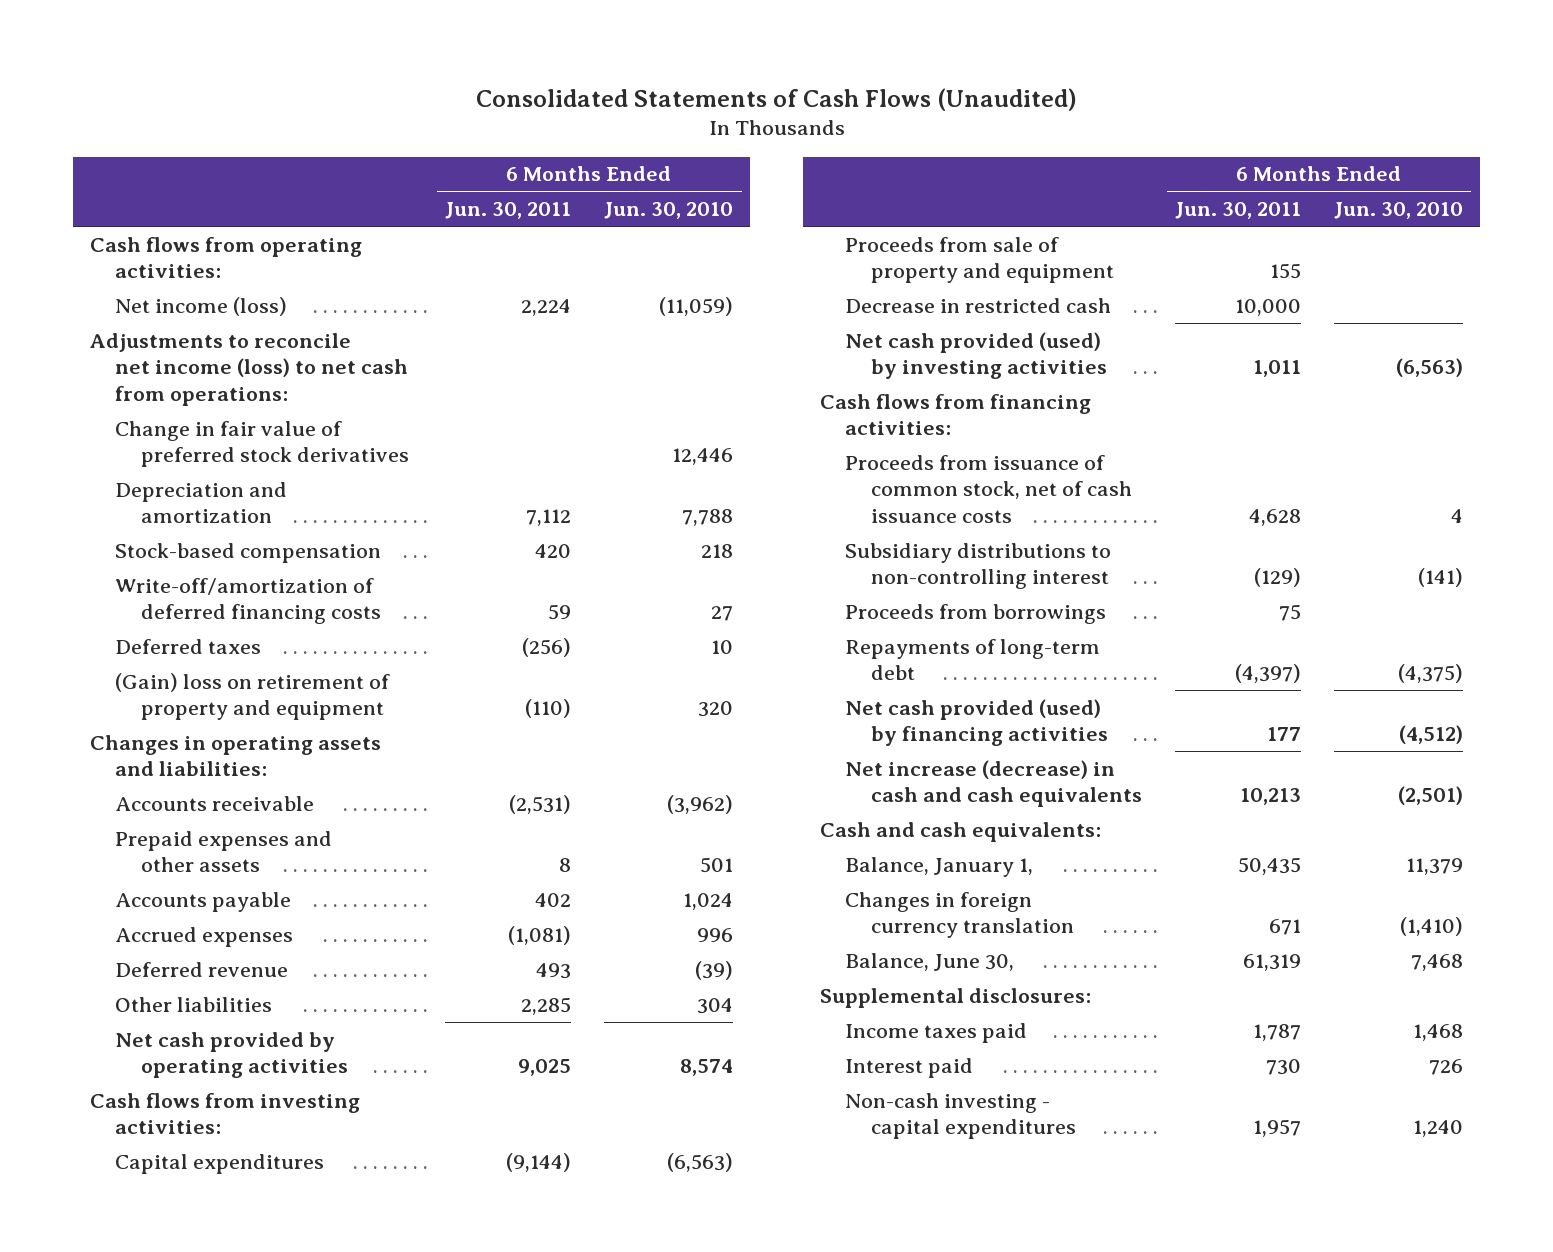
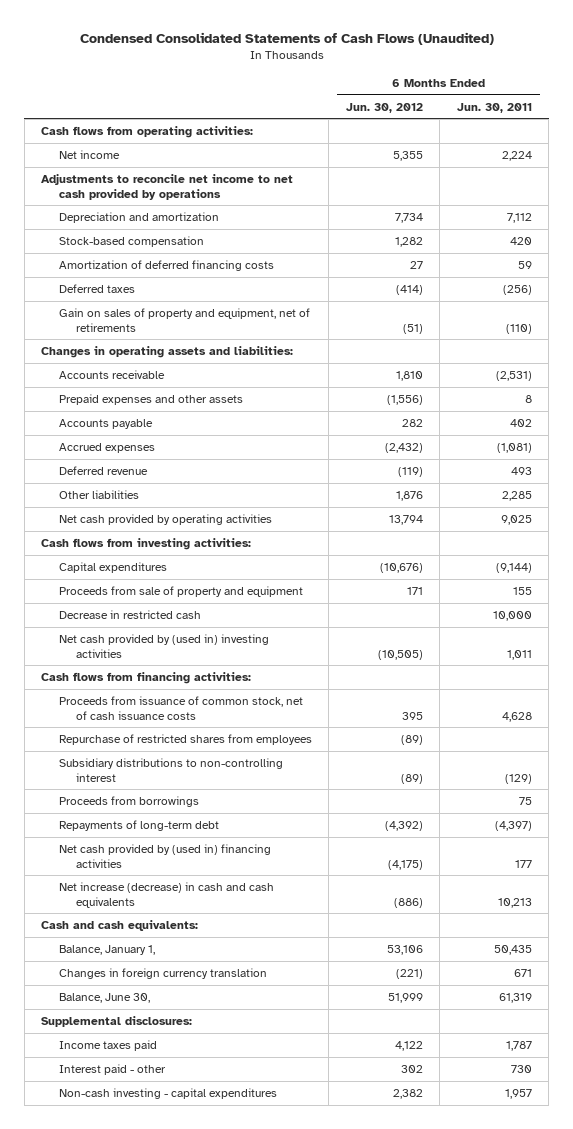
[475,87,1077,111] Consolidated Statements of Cash Flows (Unaudited) -> [79,31,494,45] Condensed Consolidated Statements of Cash Flows (Unaudited)
[604,202,734,220] Jun. 30, 2010 -> none
none -> [345,102,423,113] Jun. 30, 2012
[115,420,409,468] Change in fair value of preferred stock derivatives -> none
[115,296,288,316] Net income (loss) -> [58,149,120,159] Net income
[90,332,409,406] Adjustments to reconcile net income (loss) to net cash from operations: -> [41,173,294,200] Adjustments to reconcile net income to net cash provided by operations
[115,577,381,625] Write-off/amortization of deferred financing costs -> [58,259,274,271] Amortization of deferred financing costs
[115,672,391,721] (Gain) loss on retirement of property and equipment -> [58,307,310,332] Gain on sales of property and equipment, net of retirements
[845,331,1107,380] Net cash provided (used) by investing activities -> [58,633,269,658] Net cash provided by (used in) investing activities
none -> [58,733,312,745] Repurchase of restricted shares from employees
[845,698,1108,747] Net cash provided (used) by financing activities -> [58,843,271,868] Net cash provided by (used in) financing activities
[845,1057,974,1078] Interest paid -> [58,1063,166,1075] Interest paid - other

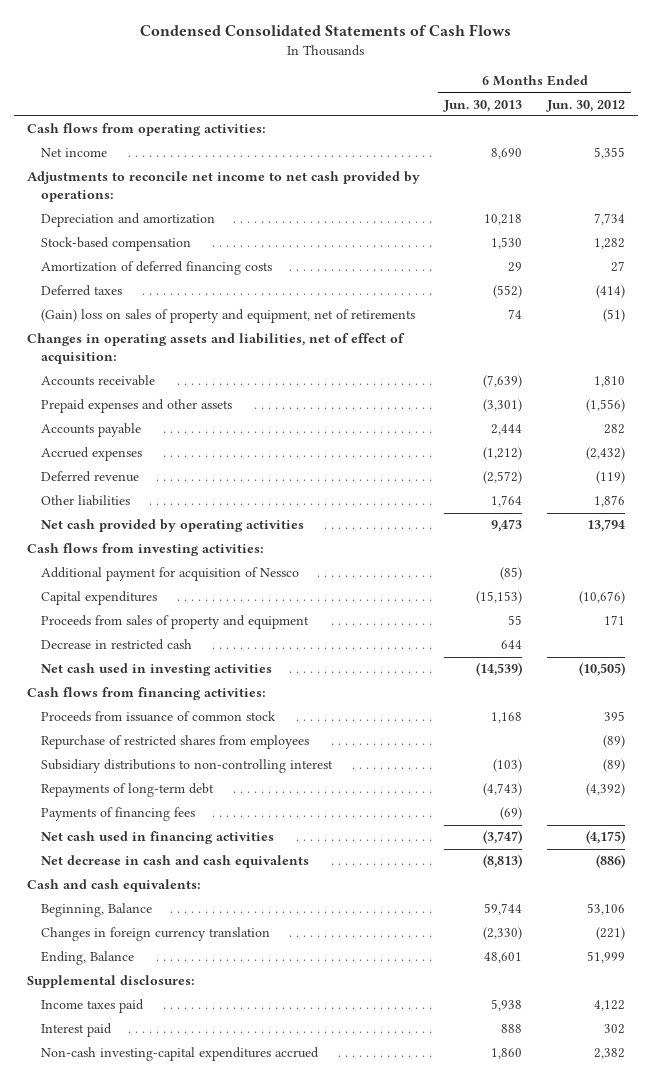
[79,31,494,45] Condensed Consolidated Statements of Cash Flows (Unaudited) -> [139,23,511,36] Condensed Consolidated Statements of Cash Flows
[456,102,532,113] Jun. 30, 2011 -> none
none -> [443,99,523,112] Jun. 30, 2013
[41,173,294,200] Adjustments to reconcile net income to net cash provided by operations -> [26,171,420,203] Adjustments to reconcile net income to net cash provided by operations:
[58,307,310,332] Gain on sales of property and equipment, net of retirements -> [40,309,415,324] (Gain) loss on sales of property and equipment, net of retirements
[41,345,294,358] Changes in operating assets and liabilities: -> [26,333,405,365] Changes in operating assets and liabilities, net of effect of acquisition:
none -> [40,567,299,582] Additional payment for acquisition of Nessco
[58,585,303,597] Proceeds from sale of property and equipment -> [40,615,309,630] Proceeds from sales of property and equipment
[58,633,269,658] Net cash provided by (used in) investing activities -> [40,663,272,677] Net cash used in investing activities
[58,695,303,720] Proceeds from issuance of common stock, net of cash issuance costs -> [40,711,276,723] Proceeds from issuance of common stock
[58,795,199,807] Proceeds from borrowings -> none
none -> [40,807,195,822] Payments of financing fees
[58,843,271,868] Net cash provided by (used in) financing activities -> [40,831,274,845] Net cash used in financing activities
[58,881,274,908] Net increase (decrease) in cash and cash equivalents -> [40,855,309,869] Net decrease in cash and cash equivalents
[58,944,155,955] Balance, January 1, -> [40,903,152,918] Beginning, Balance
[58,992,150,1003] Balance, June 30, -> [40,951,134,966] Ending, Balance
[58,1063,166,1075] Interest paid - other -> [40,1023,112,1038] Interest paid
[58,1087,277,1099] Non-cash investing - capital expenditures -> [40,1047,319,1062] Non-cash investing-capital expenditures accrued

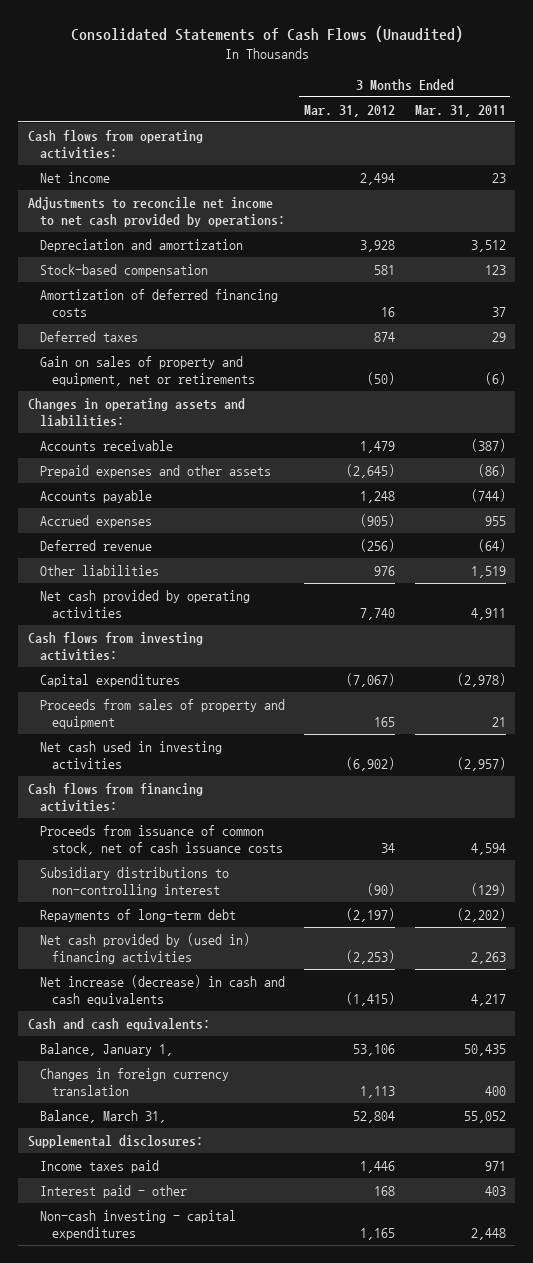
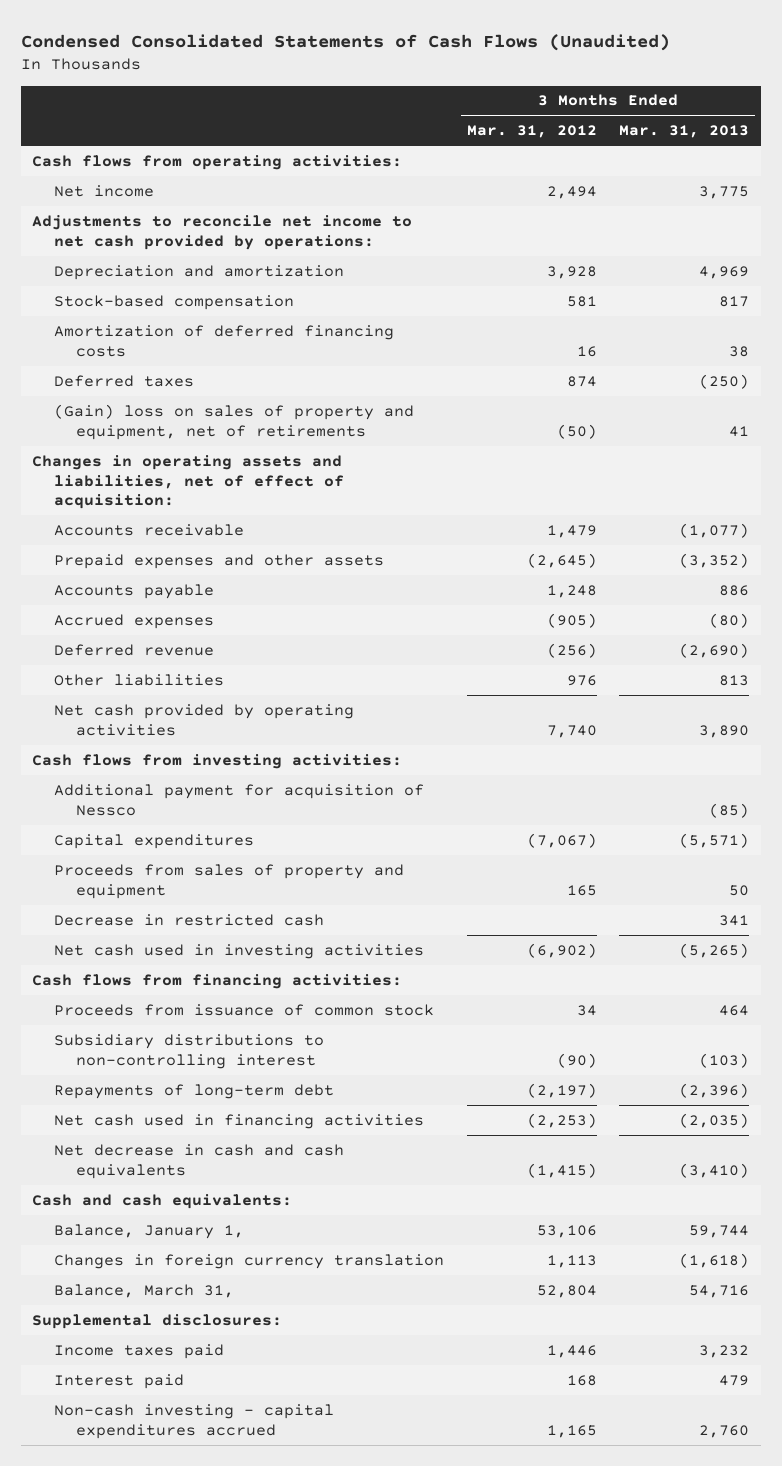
[70,26,463,43] Consolidated Statements of Cash Flows (Unaudited) -> [20,33,670,51] Condensed Consolidated Statements of Cash Flows (Unaudited)
[414,104,506,117] Mar. 31, 2011 -> none
none -> [619,125,750,139] Mar. 31, 2013
[39,355,255,386] Gain on sales of property and equipment, net or retirements -> [54,403,415,440] (Gain) loss on sales of property and equipment, net of retirements
[27,397,245,427] Changes in operating assets and liabilities: -> [32,454,345,510] Changes in operating assets and liabilities, net of effect of acquisition:
none -> [54,783,425,816] Additional payment for acquisition of Nessco
none -> [54,913,325,926] Decrease in restricted cash
[39,824,283,855] Proceeds from issuance of common stock, net of cash issuance costs -> [54,1003,435,1016] Proceeds from issuance of common stock
[39,932,250,964] Net cash provided by (used in) financing activities -> [54,1113,425,1129] Net cash used in financing activities
[39,974,285,1006] Net increase (decrease) in cash and cash equivalents -> [54,1143,345,1179] Net decrease in cash and cash equivalents
[39,1184,187,1198] Interest paid - other -> [54,1373,185,1389] Interest paid
[39,1209,236,1240] Non-cash investing - capital expenditures -> [54,1403,335,1439] Non-cash investing - capital expenditures accrued

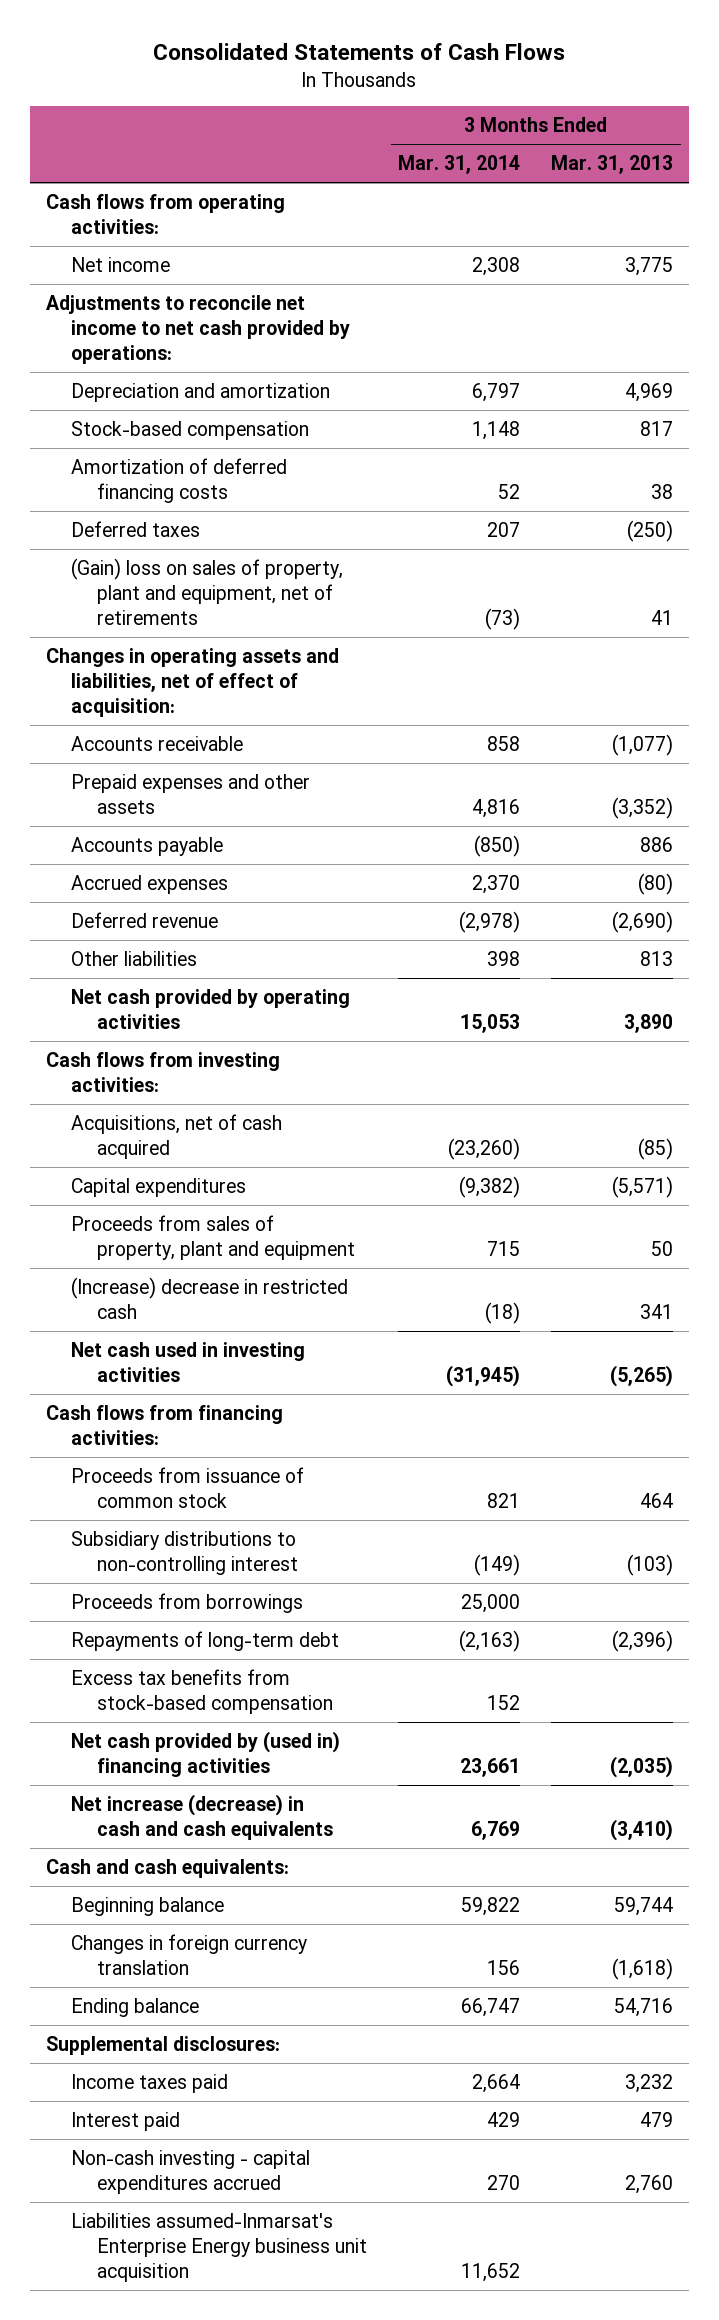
[20,33,670,51] Condensed Consolidated Statements of Cash Flows (Unaudited) -> [153,43,566,61] Consolidated Statements of Cash Flows
[466,125,597,139] Mar. 31, 2012 -> none
none -> [398,155,521,175] Mar. 31, 2014
[54,403,415,440] (Gain) loss on sales of property and equipment, net of retirements -> [71,557,344,625] (Gain) loss on sales of property, plant and equipment, net of retirements
[54,783,425,816] Additional payment for acquisition of Nessco -> [71,1113,283,1159] Acquisitions, net of cash acquired
[54,863,405,899] Proceeds from sales of property and equipment -> [71,1214,356,1260] Proceeds from sales of property, plant and equipment
[54,913,325,926] Decrease in restricted cash -> [71,1276,349,1319] (Increase) decrease in restricted cash
none -> [71,1592,304,1613] Proceeds from borrowings
none -> [71,1668,334,1714] Excess tax benefits from stock-based compensation
[54,1113,425,1129] Net cash used in financing activities -> [71,1730,341,1777] Net cash provided by (used in) financing activities
[54,1143,345,1179] Net decrease in cash and cash equivalents -> [71,1793,334,1840] Net increase (decrease) in cash and cash equivalents
[54,1223,245,1239] Balance, January 1, -> [71,1896,225,1916] Beginning balance
[54,1283,235,1298] Balance, March 31, -> [71,1997,200,2017] Ending balance
none -> [71,2212,368,2282] Liabilities assumed-Inmarsat's Enterprise Energy business unit acquisition

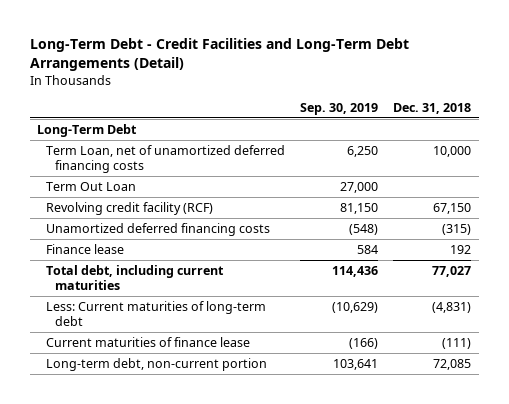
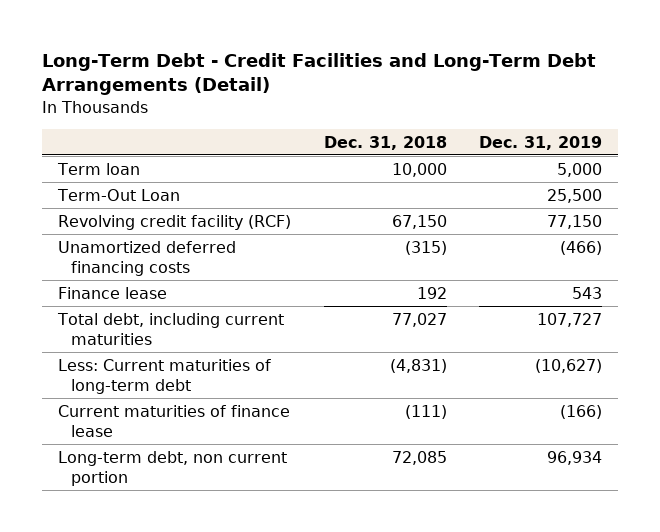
[300,102,379,115] Sep. 30, 2019 -> none
none -> [479,135,603,150] Dec. 31, 2019
[37,123,138,137] Long-Term Debt -> none
[46,144,286,174] Term Loan, net of unamortized deferred financing costs -> [57,162,141,175] Term loan
[46,181,137,191] Term Out Loan -> [57,188,181,201] Term-Out Loan
[46,357,268,371] Long-term debt, non-current portion -> [58,450,288,486] Long-term debt, non current portion

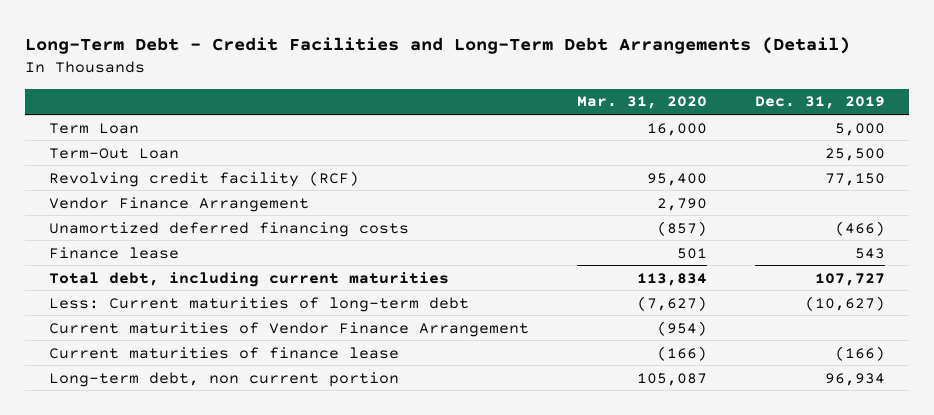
[323,135,447,150] Dec. 31, 2018 -> none
none -> [576,96,707,110] Mar. 31, 2020
[57,162,141,175] Term loan -> [48,122,139,134] Term Loan
none -> [48,196,309,212] Vendor Finance Arrangement
none -> [48,321,529,337] Current maturities of Vendor Finance Arrangement

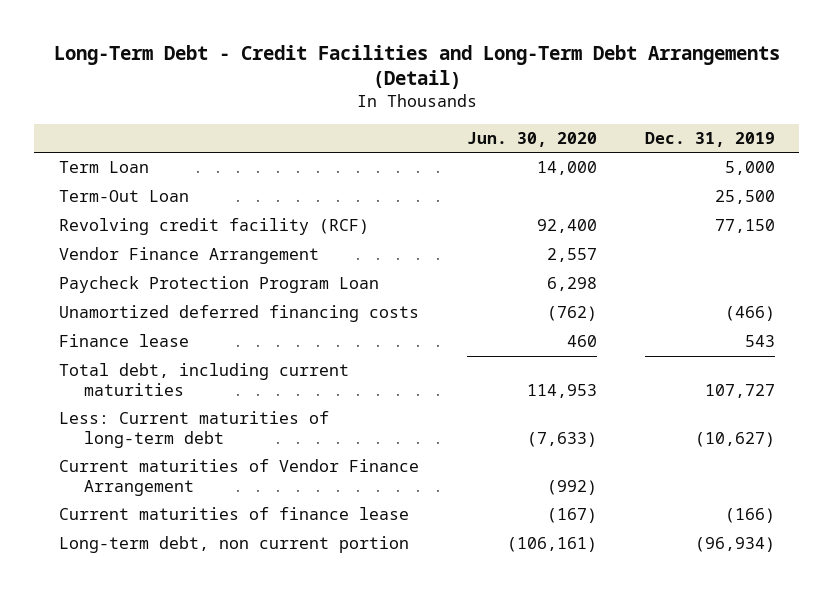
[576,96,707,110] Mar. 31, 2020 -> none
none -> [466,131,597,147] Jun. 30, 2020
none -> [58,276,379,294] Paycheck Protection Program Loan
[825,372,886,386] 96,934 -> [695,537,776,553] (96,934)

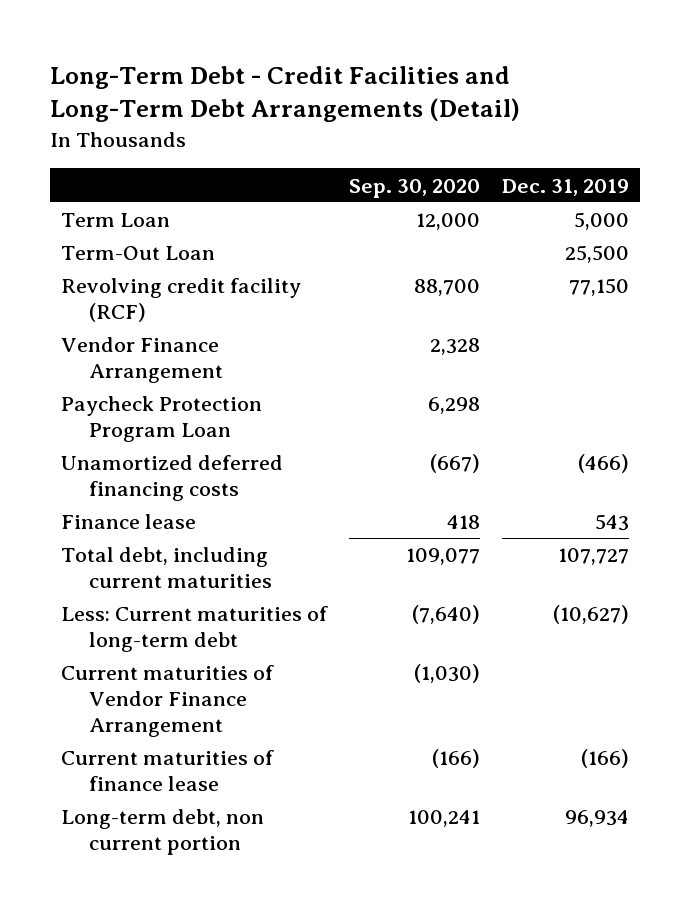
[466,131,597,147] Jun. 30, 2020 -> none
none -> [348,178,480,198] Sep. 30, 2020
[695,537,776,553] (96,934) -> [564,810,629,828] 96,934

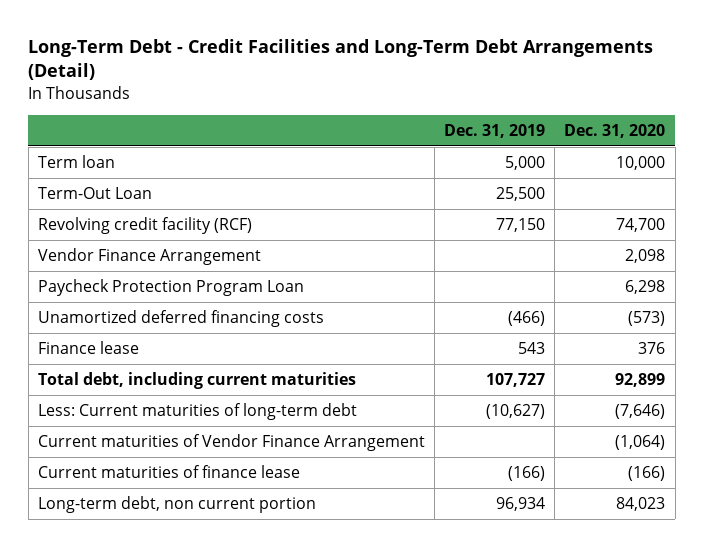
[348,178,480,198] Sep. 30, 2020 -> none
none -> [564,123,666,138] Dec. 31, 2020
[60,213,170,228] Term Loan -> [37,155,115,169] Term loan

